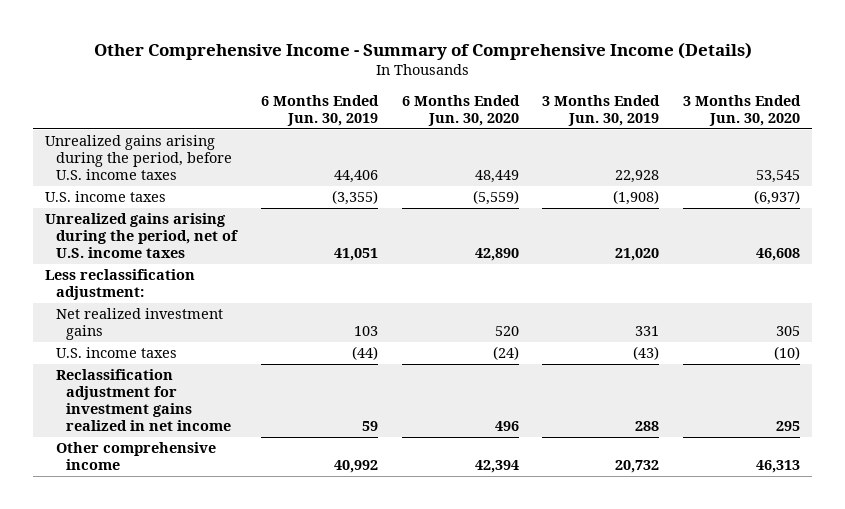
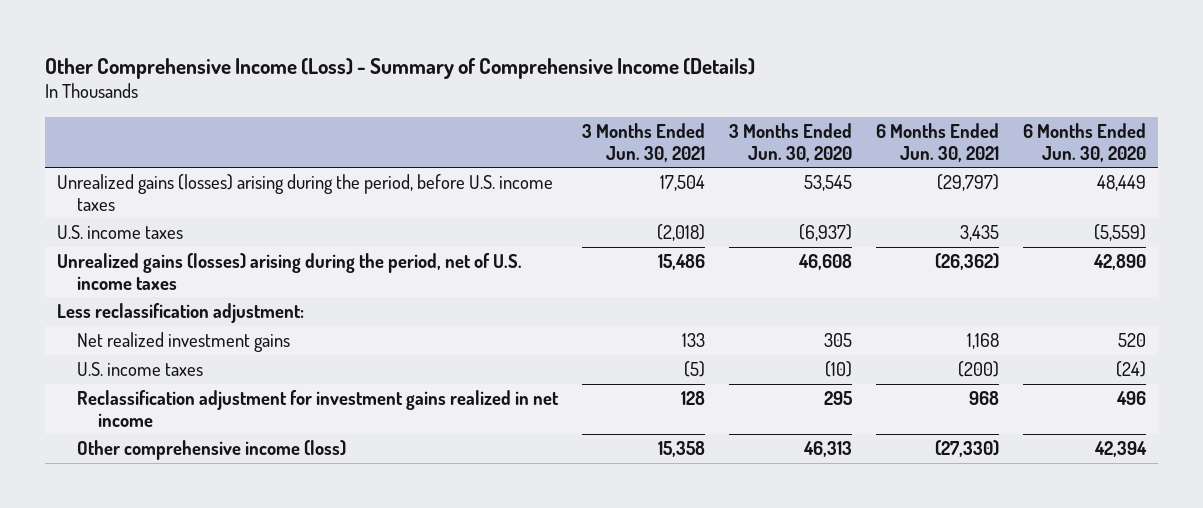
[93,41,752,60] Other Comprehensive Income - Summary of Comprehensive Income (Details) -> [44,57,755,79] Other Comprehensive Income (Loss) - Summary of Comprehensive Income (Details)
[260,94,379,126] 6 Months Ended Jun. 30, 2019 -> none
[542,94,661,126] 3 Months Ended Jun. 30, 2019 -> none
none -> [582,122,706,162] 3 Months Ended Jun. 30, 2021
none -> [876,122,1000,162] 6 Months Ended Jun. 30, 2021
[44,135,232,181] Unrealized gains arising during the period, before U.S. income taxes -> [56,173,553,211] Unrealized gains (losses) arising during the period, before U.S. income taxes
[44,213,238,259] Unrealized gains arising during the period, net of U.S. income taxes -> [56,252,522,290] Unrealized gains (losses) arising during the period, net of U.S. income taxes
[55,442,216,471] Other comprehensive income -> [77,439,347,460] Other comprehensive income (loss)

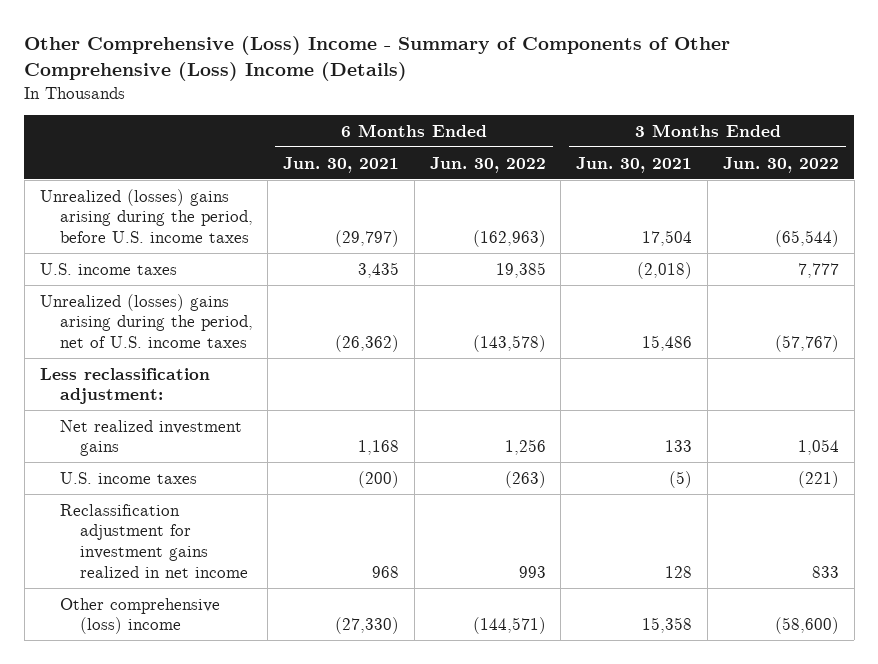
[44,57,755,79] Other Comprehensive Income (Loss) - Summary of Comprehensive Income (Details) -> [24,36,731,82] Other Comprehensive (Loss) Income - Summary of Components of Other Comprehensive (Loss) Income (Details)
[729,122,853,162] 3 Months Ended Jun. 30, 2020 -> none
[1023,122,1147,162] 6 Months Ended Jun. 30, 2020 -> none
none -> [429,156,546,173] Jun. 30, 2022
none -> [722,156,839,173] Jun. 30, 2022
[56,173,553,211] Unrealized gains (losses) arising during the period, before U.S. income taxes -> [39,188,253,244] Unrealized (losses) gains arising during the period, before U.S. income taxes
[56,252,522,290] Unrealized gains (losses) arising during the period, net of U.S. income taxes -> [39,293,253,349] Unrealized (losses) gains arising during the period, net of U.S. income taxes
[77,439,347,460] Other comprehensive income (loss) -> [59,597,220,635] Other comprehensive (loss) income

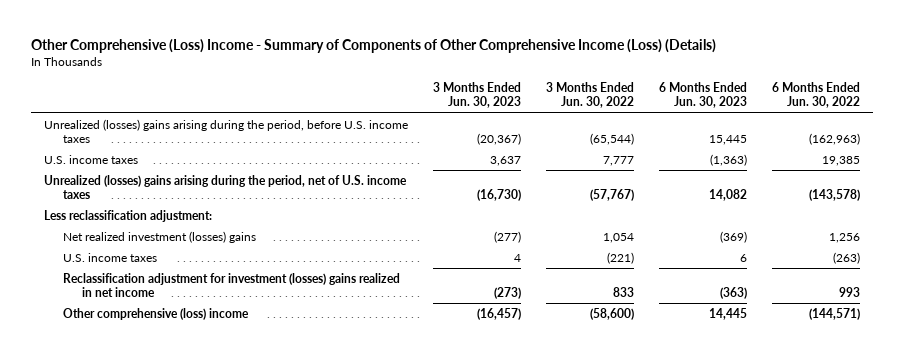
[24,36,731,82] Other Comprehensive (Loss) Income - Summary of Components of Other Comprehensive (Loss) Income (Details) -> [31,38,717,53] Other Comprehensive (Loss) Income - Summary of Components of Other Comprehensive Income (Loss) (Details)
[283,156,400,173] Jun. 30, 2021 -> none
[576,156,693,173] Jun. 30, 2021 -> none
none -> [432,82,521,109] 3 Months Ended Jun. 30, 2023
none -> [659,82,748,109] 6 Months Ended Jun. 30, 2023
[59,419,242,457] Net realized investment gains -> [62,230,256,243] Net realized investment (losses) gains
[59,503,248,579] Reclassification adjustment for investment gains realized in net income -> [62,272,400,297] Reclassification adjustment for investment (losses) gains realized in net income

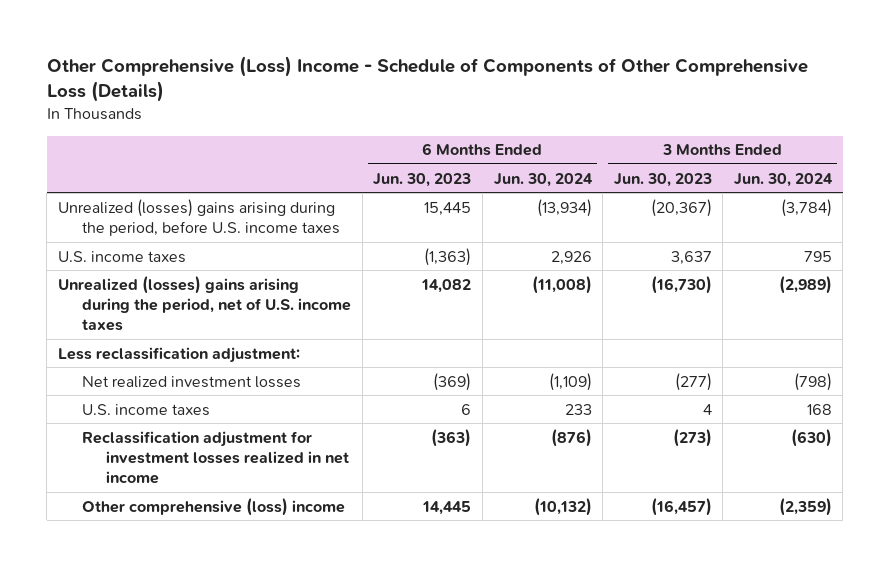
[31,38,717,53] Other Comprehensive (Loss) Income - Summary of Components of Other Comprehensive Income (Loss) (Details) -> [46,56,808,103] Other Comprehensive (Loss) Income - Schedule of Components of Other Comprehensive Loss (Details)
[546,82,635,109] 3 Months Ended Jun. 30, 2022 -> none
[772,82,861,109] 6 Months Ended Jun. 30, 2022 -> none
none -> [493,172,593,187] Jun. 30, 2024
none -> [733,172,833,187] Jun. 30, 2024
[62,230,256,243] Net realized investment (losses) gains -> [82,375,302,388] Net realized investment losses
[62,272,400,297] Reclassification adjustment for investment (losses) gains realized in net income -> [82,430,350,485] Reclassification adjustment for investment losses realized in net income

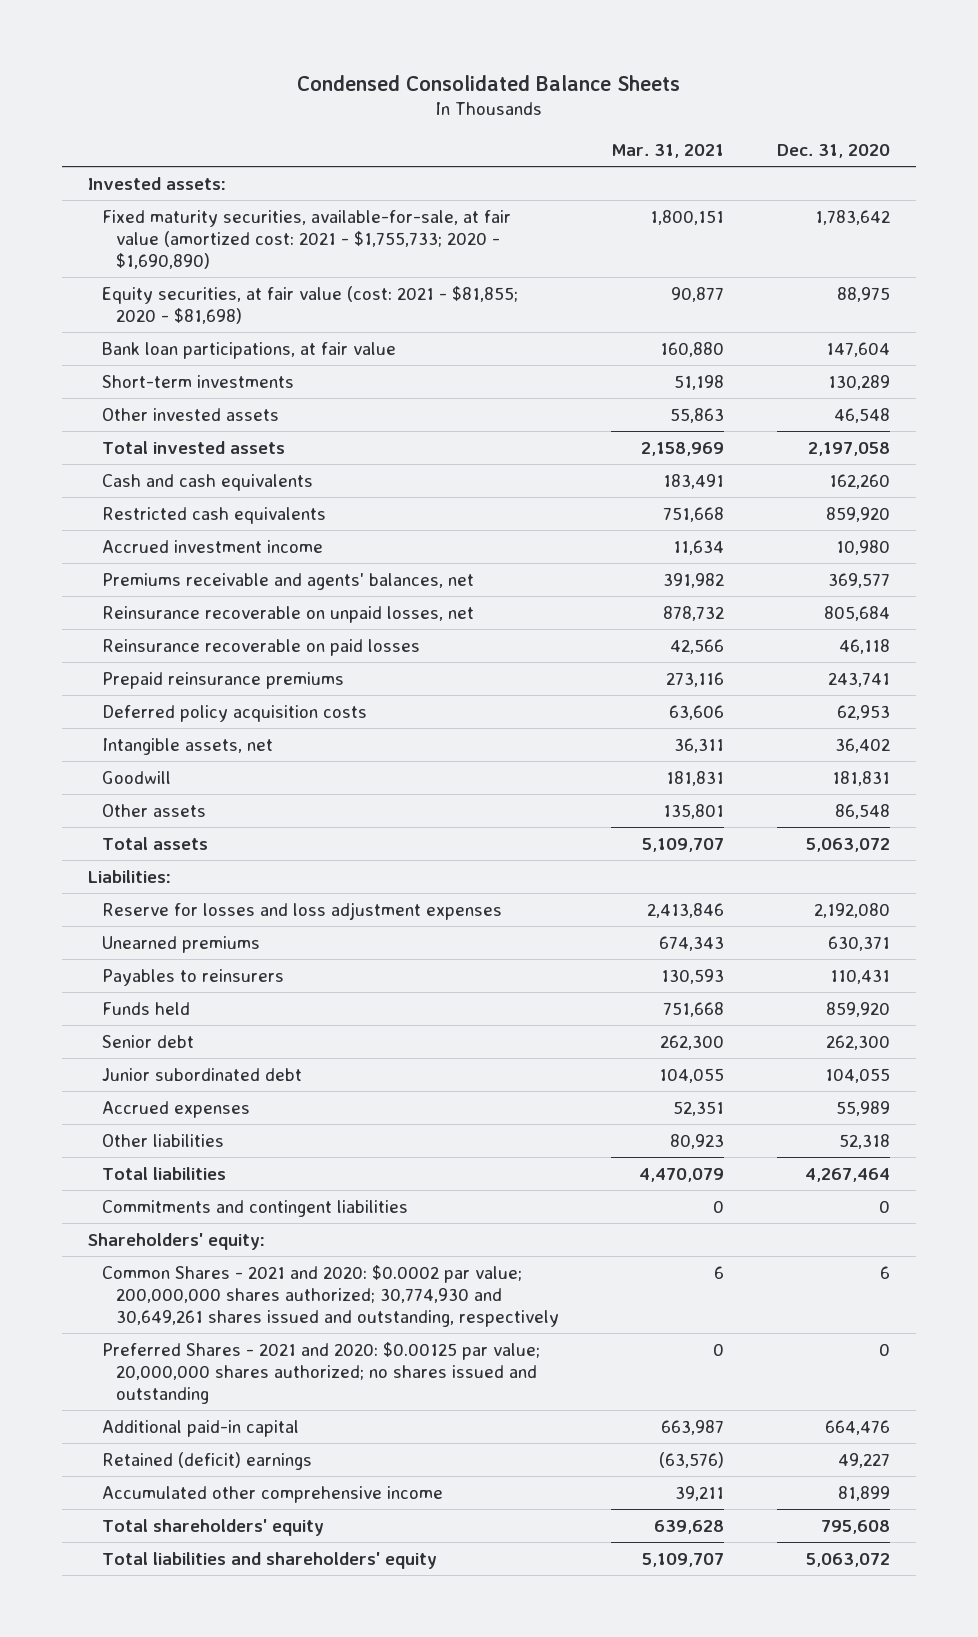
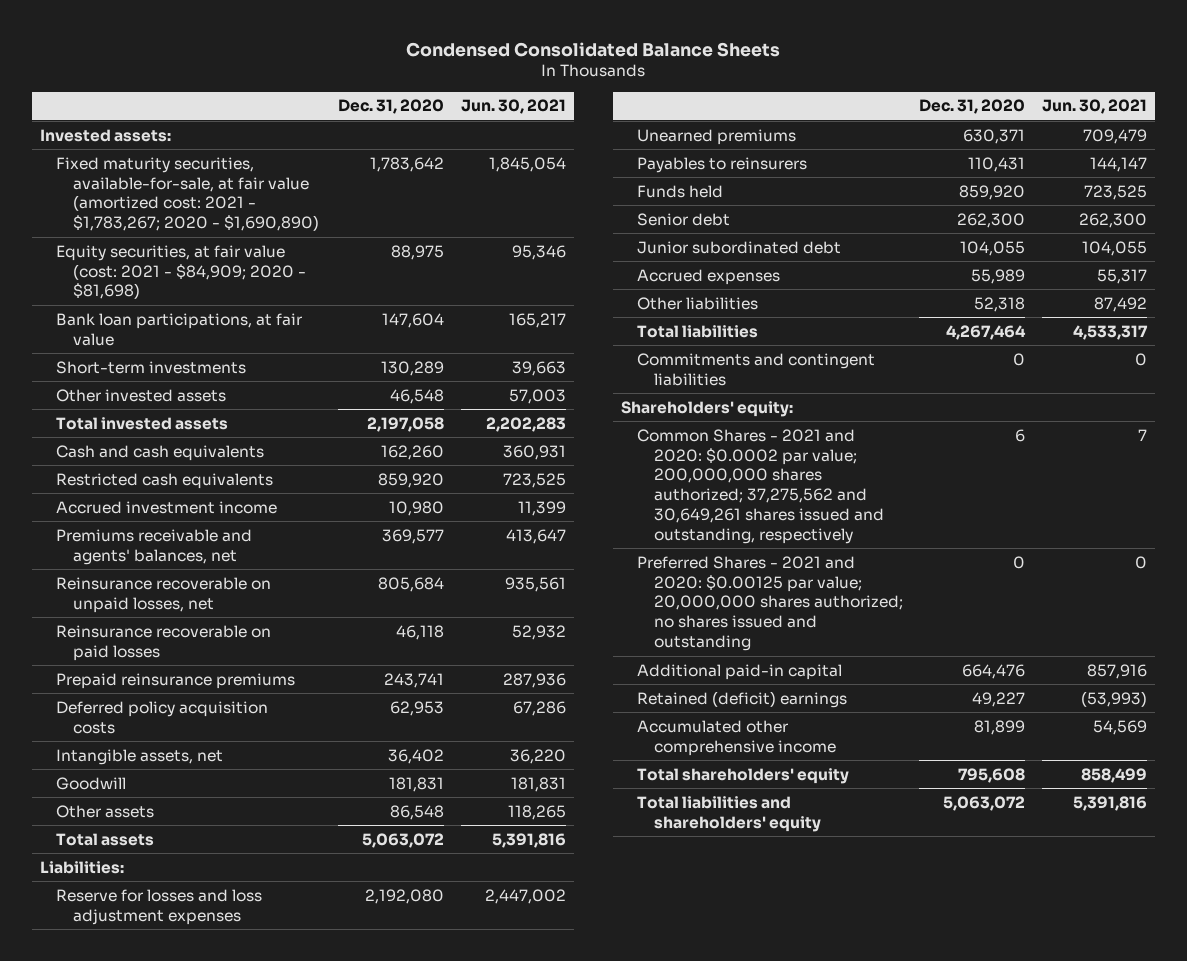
[611,144,725,159] Mar. 31, 2021 -> none
none -> [460,99,566,115] Jun. 30, 2021
[102,209,512,269] Fixed maturity securities, available-for-sale, at fair value (amortized cost: 2021 - $1,755,733; 2020 - $1,690,890) -> [56,156,319,232] Fixed maturity securities, available-for-sale, at fair value (amortized cost: 2021 - $1,783,267; 2020 - $1,690,890)
[102,285,519,324] Equity securities, at fair value (cost: 2021 - $81,855; 2020 - $81,698) -> [56,244,306,300] Equity securities, at fair value (cost: 2021 - $84,909; 2020 - $81,698)
[102,1264,560,1327] Common Shares - 2021 and 2020: $0.0002 par value; 200,000,000 shares authorized; 30,774,930 and 30,649,261 shares issued and outstanding, respectively -> [637,428,884,545] Common Shares - 2021 and 2020: $0.0002 par value; 200,000,000 shares authorized; 37,275,562 and 30,649,261 shares issued and outstanding, respectively

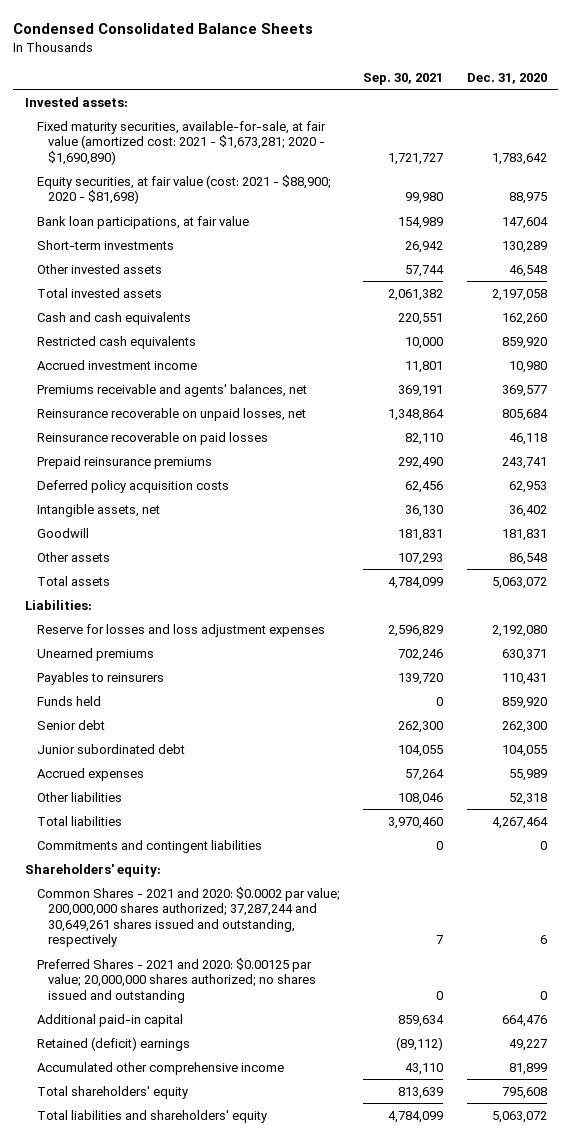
[460,99,566,115] Jun. 30, 2021 -> none
none -> [363,72,444,85] Sep. 30, 2021
[56,156,319,232] Fixed maturity securities, available-for-sale, at fair value (amortized cost: 2021 - $1,783,267; 2020 - $1,690,890) -> [36,120,326,165] Fixed maturity securities, available-for-sale, at fair value (amortized cost: 2021 - $1,673,281; 2020 - $1,690,890)
[56,244,306,300] Equity securities, at fair value (cost: 2021 - $84,909; 2020 - $81,698) -> [36,174,331,205] Equity securities, at fair value (cost: 2021 - $88,900; 2020 - $81,698)
[637,428,884,545] Common Shares - 2021 and 2020: $0.0002 par value; 200,000,000 shares authorized; 37,275,562 and 30,649,261 shares issued and outstanding, respectively -> [36,886,340,948] Common Shares - 2021 and 2020: $0.0002 par value; 200,000,000 shares authorized; 37,287,244 and 30,649,261 shares issued and outstanding, respectively

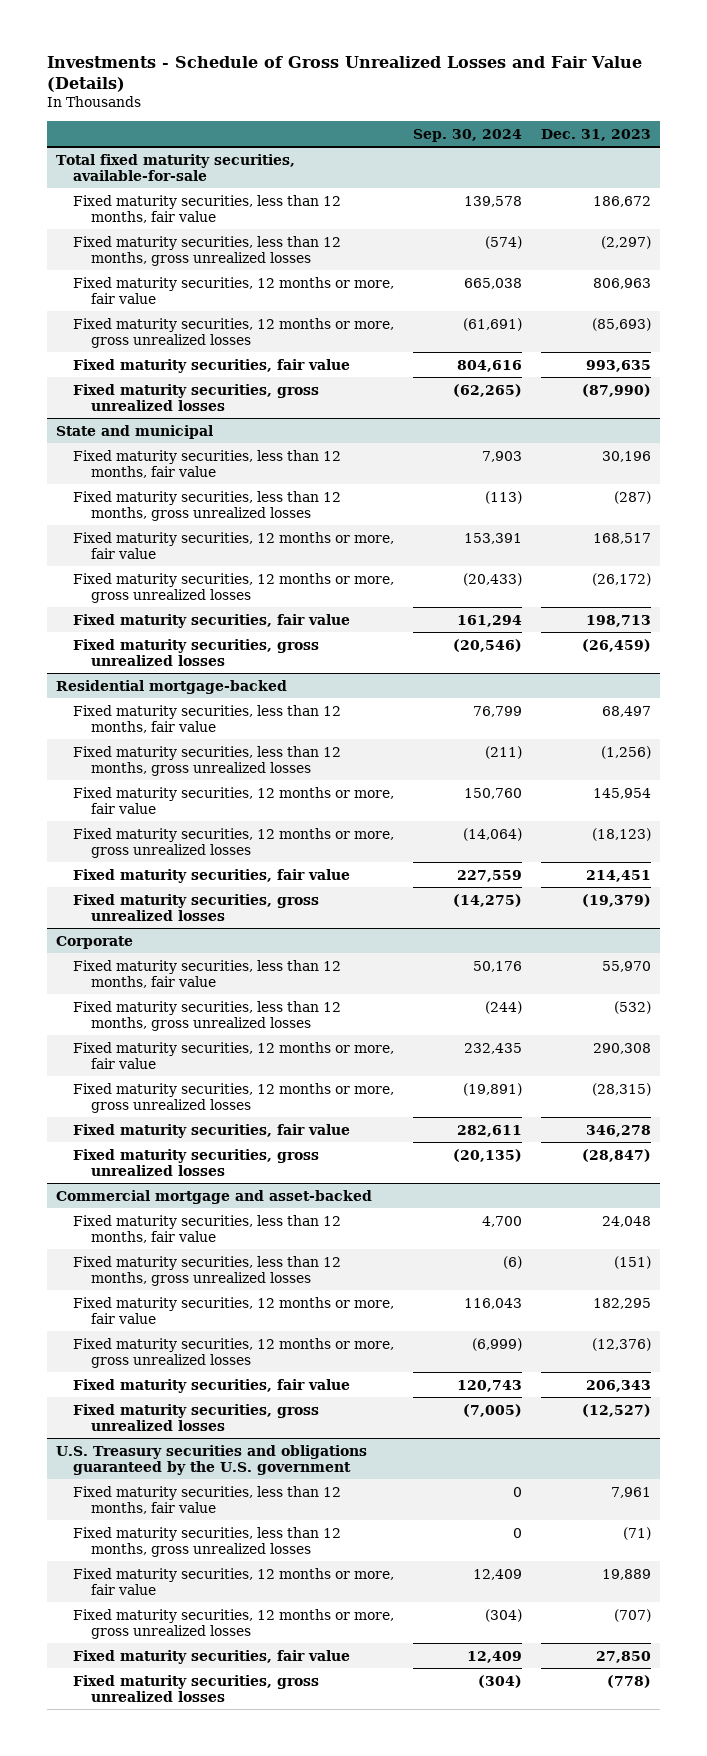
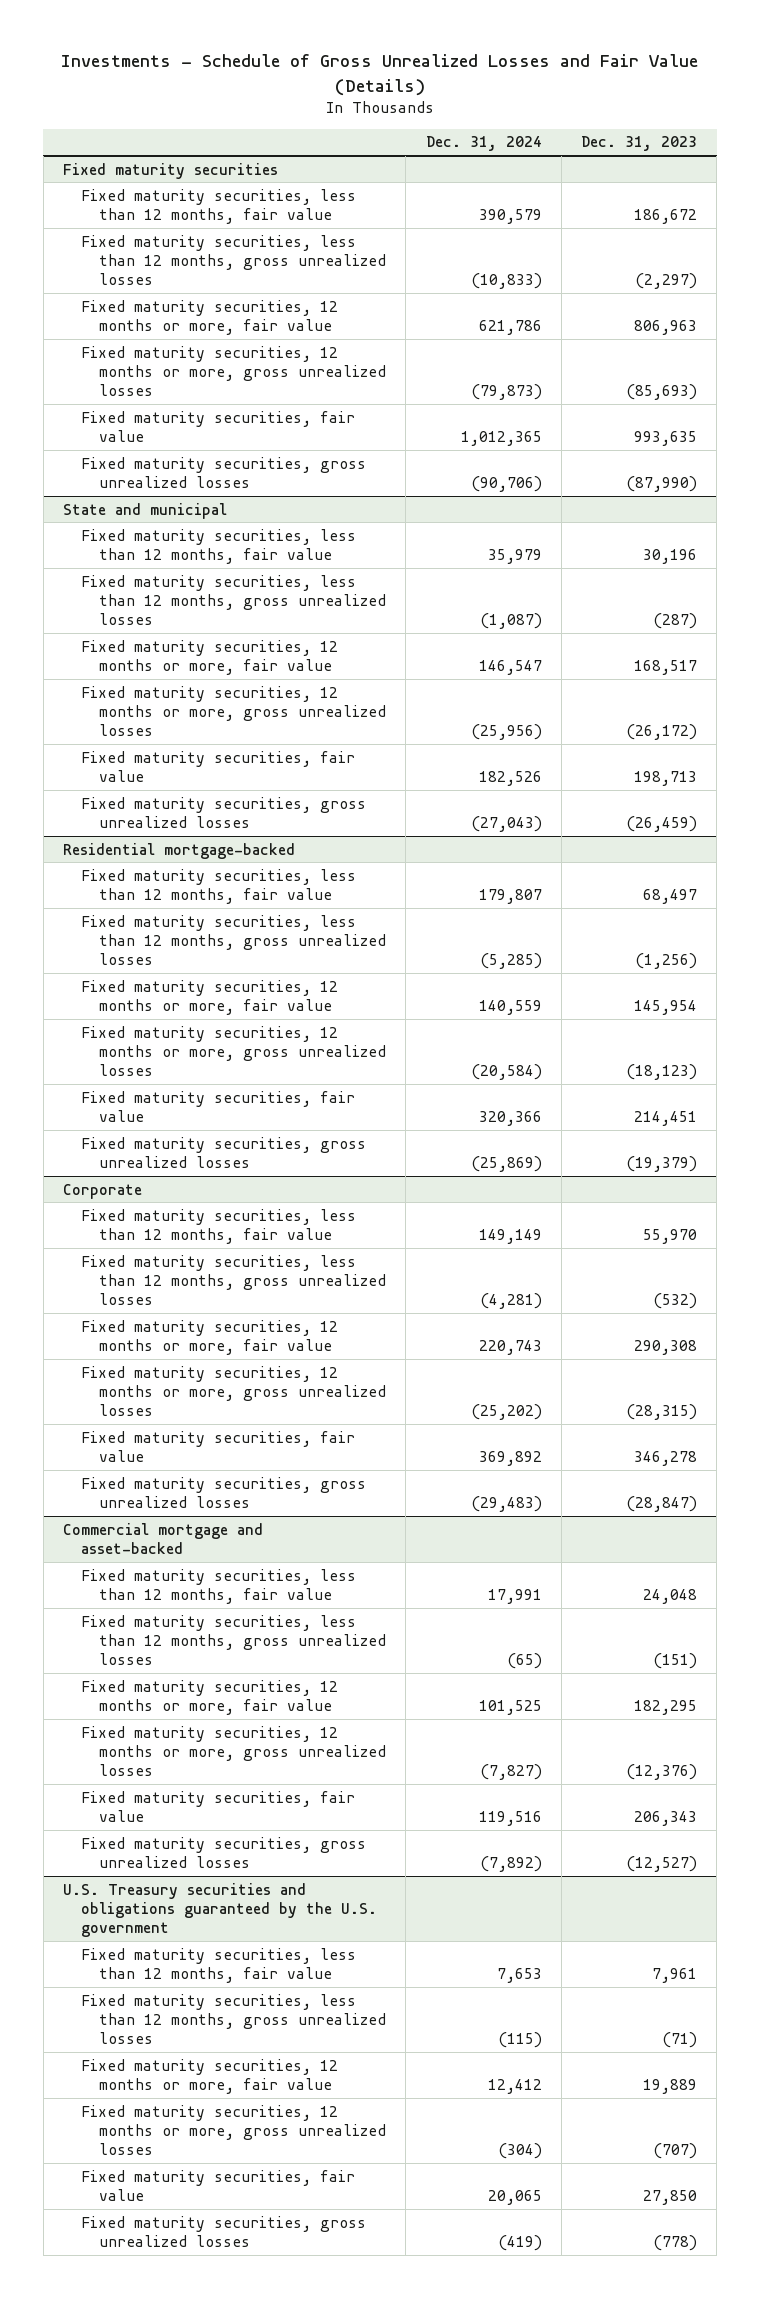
[413,128,523,142] Sep. 30, 2024 -> none
none -> [425,136,542,152] Dec. 31, 2024
[56,153,296,181] Total fixed maturity securities, available-for-sale -> [62,162,278,179] Fixed maturity securities

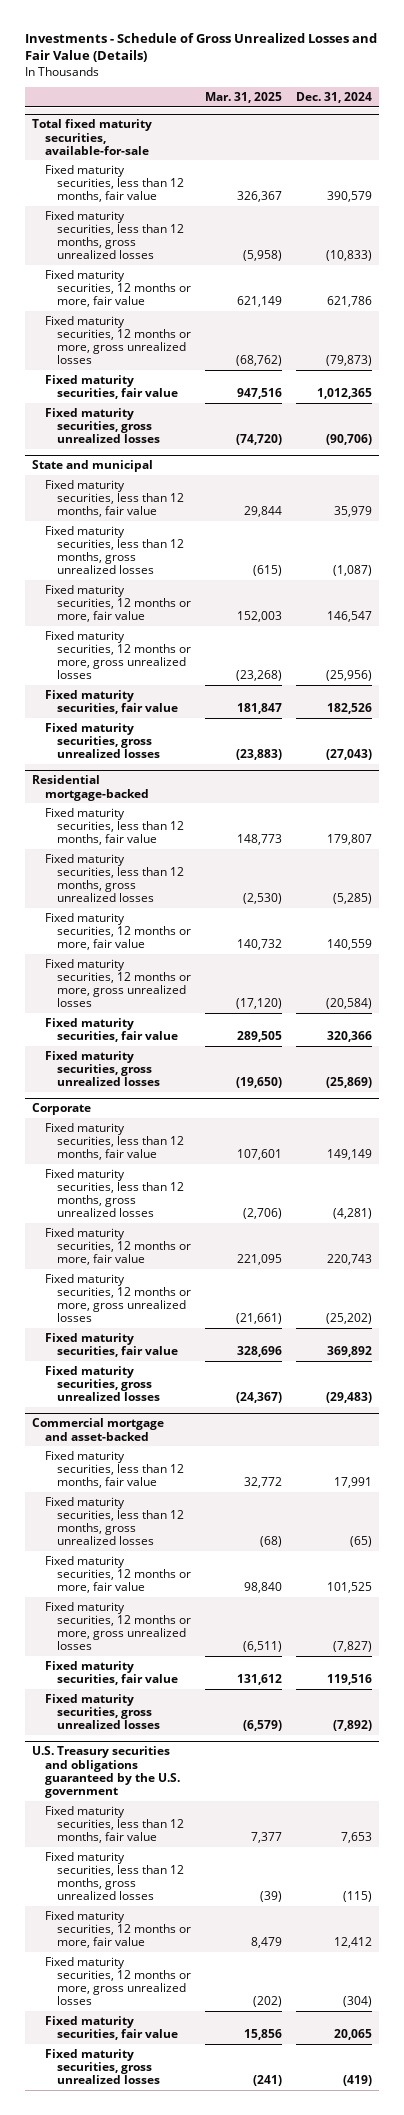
[581,136,698,152] Dec. 31, 2023 -> none
none -> [205,91,283,103] Mar. 31, 2025
[62,162,278,179] Fixed maturity securities -> [32,119,153,155] Total fixed maturity securities, available-for-sale

